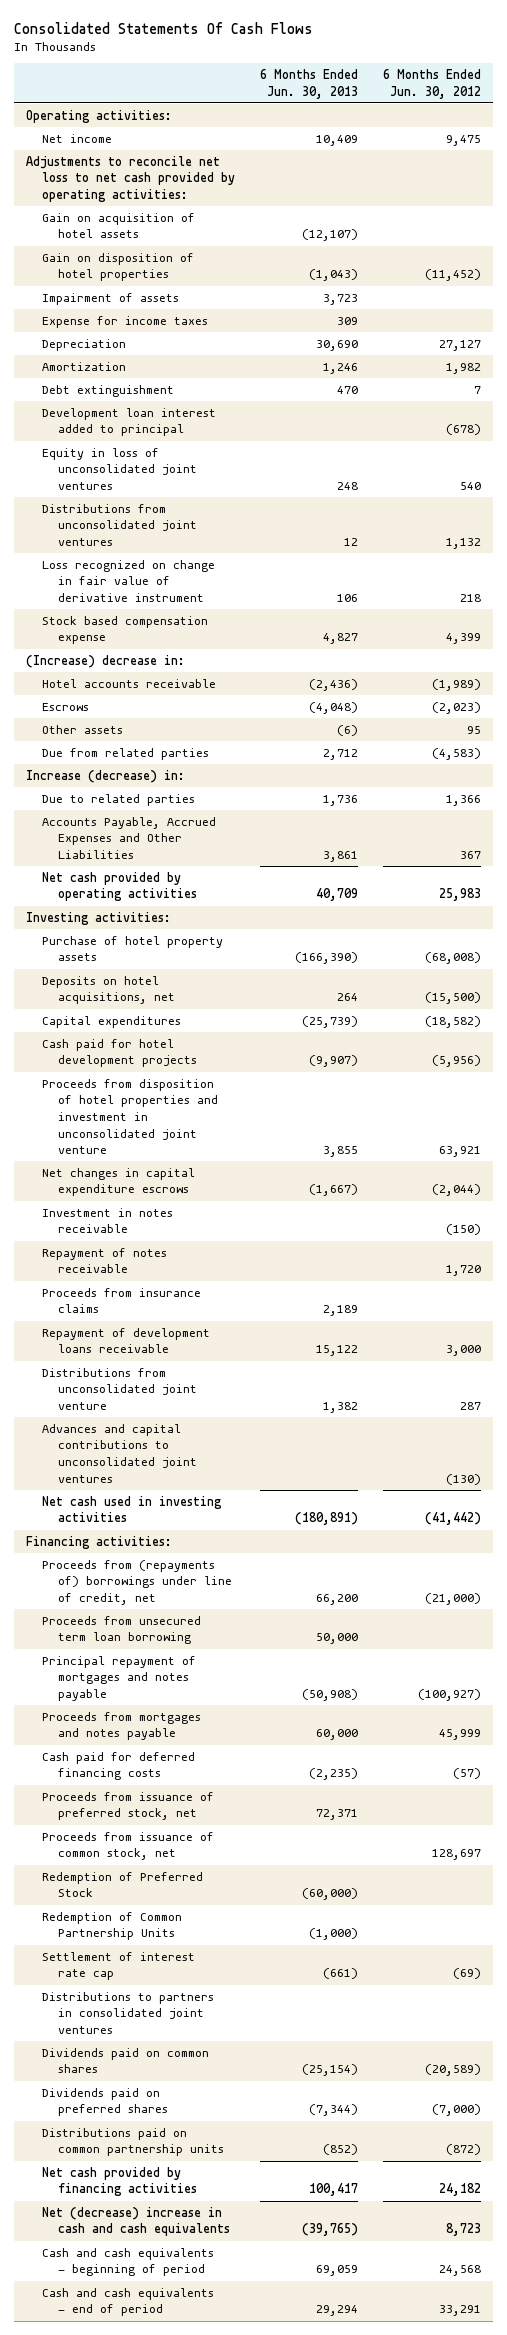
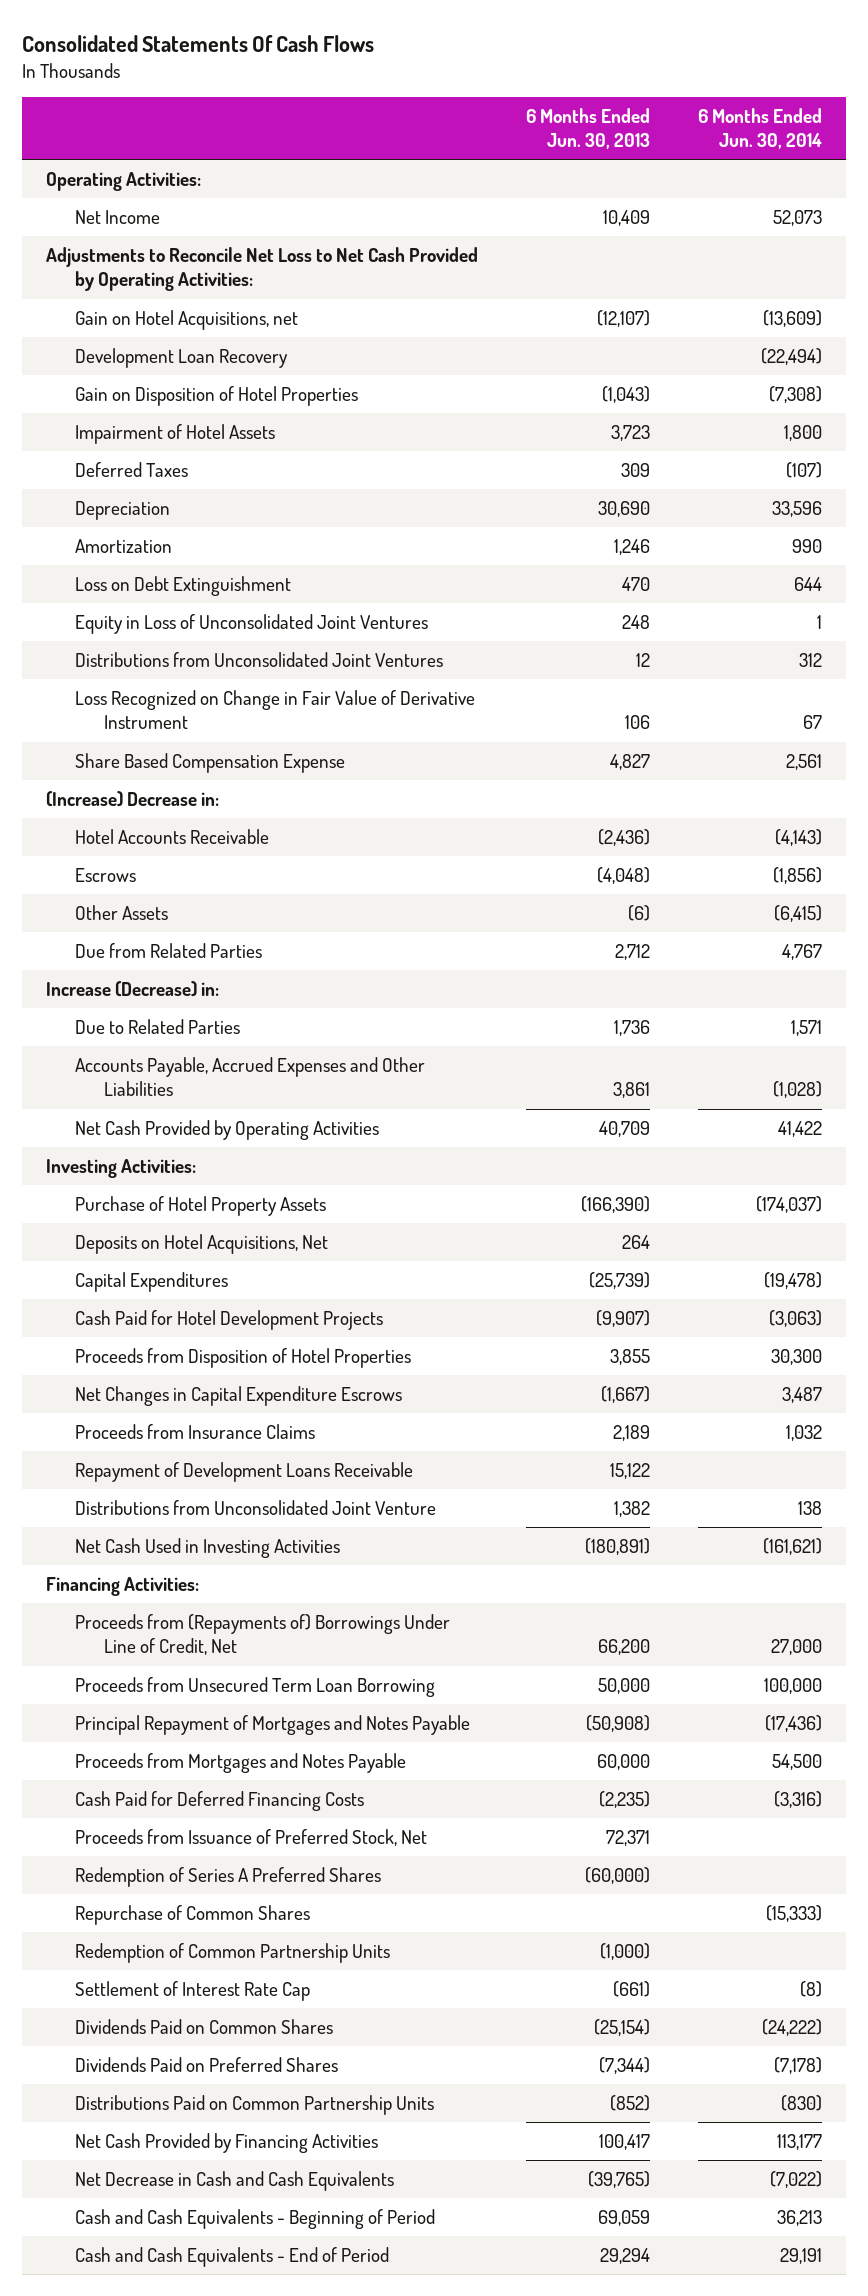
[382,69,481,99] 6 Months Ended Jun. 30, 2012 -> none
none -> [698,107,823,150] 6 Months Ended Jun. 30, 2014
[42,315,209,328] Expense for income taxes -> none
[26,109,173,123] Operating activities: -> [45,172,201,192] Operating Activities:
[42,133,113,143] Net income -> [74,210,160,225] Net Income
[26,155,236,202] Adjustments to reconcile net loss to net cash provided by operating activities: -> [45,247,478,292] Adjustments to Reconcile Net Loss to Net Cash Provided by Operating Activities:
[42,212,196,239] Gain on acquisition of hotel assets -> [74,310,298,331] Gain on Hotel Acquisitions, net
none -> [74,348,288,369] Development Loan Recovery
[42,252,195,282] Gain on disposition of hotel properties -> [74,386,358,407] Gain on Disposition of Hotel Properties
[42,292,180,305] Impairment of assets -> [74,424,275,445] Impairment of Hotel Assets
none -> [74,462,188,478] Deferred Taxes
[42,407,217,437] Development loan interest added to principal -> none
[42,384,175,397] Debt extinguishment -> [74,576,291,597] Loss on Debt Extinguishment
[42,447,198,490] Equity in loss of unconsolidated joint ventures -> [74,614,428,635] Equity in Loss of Unconsolidated Joint Ventures
[42,503,198,546] Distributions from unconsolidated joint ventures -> [74,652,443,668] Distributions from Unconsolidated Joint Ventures
[42,559,216,602] Loss recognized on change in fair value of derivative instrument -> [74,690,475,730] Loss Recognized on Change in Fair Value of Derivative Instrument
[42,615,209,645] Stock based compensation expense -> [74,753,345,774] Share Based Compensation Expense
[26,654,186,668] (Increase) decrease in: -> [45,791,219,808] (Increase) Decrease in:
[42,678,217,688] Hotel accounts receivable -> [74,829,269,845] Hotel Accounts Receivable
[42,724,124,734] Other assets -> [74,905,168,921] Other Assets
[42,747,210,760] Due from related parties -> [74,943,262,959] Due from Related Parties
[26,769,186,783] Increase (decrease) in: -> [45,981,219,998] Increase (Decrease) in:
[42,793,196,806] Due to related parties -> [74,1019,240,1035] Due to Related Parties
[42,1207,174,1234] Investment in notes receivable -> none
[42,1247,168,1274] Repayment of notes receivable -> none
[42,1423,198,1483] Advances and capital contributions to unconsolidated joint ventures -> none
[42,1831,215,1861] Proceeds from issuance of common stock, net -> none
[42,871,198,902] Net cash provided by operating activities -> [74,1120,379,1141] Net Cash Provided by Operating Activities
[26,911,172,925] Investing activities: -> [45,1159,196,1179] Investing Activities:
[42,935,224,962] Purchase of hotel property assets -> [74,1196,326,1217] Purchase of Hotel Property Assets
[42,975,176,1005] Deposits on hotel acquisitions, net -> [74,1234,328,1255] Deposits on Hotel Acquisitions, Net
[42,1015,182,1028] Capital expenditures -> [74,1272,228,1293] Capital Expenditures
[42,1038,198,1068] Cash paid for hotel development projects -> [74,1310,383,1331] Cash Paid for Hotel Development Projects
[42,1078,219,1155] Proceeds from disposition of hotel properties and investment in unconsolidated joint venture -> [74,1348,411,1369] Proceeds from Disposition of Hotel Properties
[42,1167,196,1197] Net changes in capital expenditure escrows -> [74,1386,402,1407] Net Changes in Capital Expenditure Escrows
[42,1287,202,1314] Proceeds from insurance claims -> [74,1424,315,1440] Proceeds from Insurance Claims
[42,1327,211,1354] Repayment of development loans receivable -> [74,1462,413,1483] Repayment of Development Loans Receivable
[42,1367,198,1410] Distributions from unconsolidated joint venture -> [74,1500,436,1516] Distributions from Unconsolidated Joint Venture
[42,1495,223,1523] Net cash used in investing activities -> [74,1538,340,1559] Net Cash Used in Investing Activities
[26,1535,173,1549] Financing activities: -> [45,1577,199,1597] Financing Activities:
[42,1559,233,1605] Proceeds from (repayments of) borrowings under line of credit, net -> [74,1614,450,1656] Proceeds from (Repayments of) Borrowings Under Line of Credit, Net
[42,1615,202,1645] Proceeds from unsecured term loan borrowing -> [74,1677,435,1698] Proceeds from Unsecured Term Loan Borrowing
[42,1655,197,1701] Principal repayment of mortgages and notes payable -> [74,1715,470,1736] Principal Repayment of Mortgages and Notes Payable
[42,1711,202,1741] Proceeds from mortgages and notes payable -> [74,1753,406,1774] Proceeds from Mortgages and Notes Payable
[42,1751,196,1781] Cash paid for deferred financing costs -> [74,1791,364,1812] Cash Paid for Deferred Financing Costs
[42,1791,215,1821] Proceeds from issuance of preferred stock, net -> [74,1829,427,1847] Proceeds from Issuance of Preferred Stock, Net
[42,1871,204,1898] Redemption of Preferred Stock -> [74,1867,381,1888] Redemption of Series A Preferred Shares
none -> [74,1905,310,1926] Repurchase of Common Shares
[42,1991,215,2034] Distributions to partners in consolidated joint ventures -> none
[42,1951,196,1981] Settlement of interest rate cap -> [74,1981,310,2002] Settlement of Interest Rate Cap
[42,2047,210,2074] Dividends paid on common shares -> [74,2019,333,2035] Dividends Paid on Common Shares
[42,2087,169,2117] Dividends paid on preferred shares -> [74,2057,338,2073] Dividends Paid on Preferred Shares
[42,2127,225,2157] Distributions paid on common partnership units -> [74,2095,434,2116] Distributions Paid on Common Partnership Units
[42,2166,198,2197] Net cash provided by financing activities -> [74,2133,378,2154] Net Cash Provided by Financing Activities
[42,2206,231,2237] Net (decrease) increase in cash and cash equivalents -> [74,2171,394,2192] Net Decrease in Cash and Cash Equivalents
[42,2247,215,2277] Cash and cash equivalents - beginning of period -> [74,2209,435,2230] Cash and Cash Equivalents - Beginning of Period
[42,2287,215,2317] Cash and cash equivalents - end of period -> [74,2247,389,2268] Cash and Cash Equivalents - End of Period

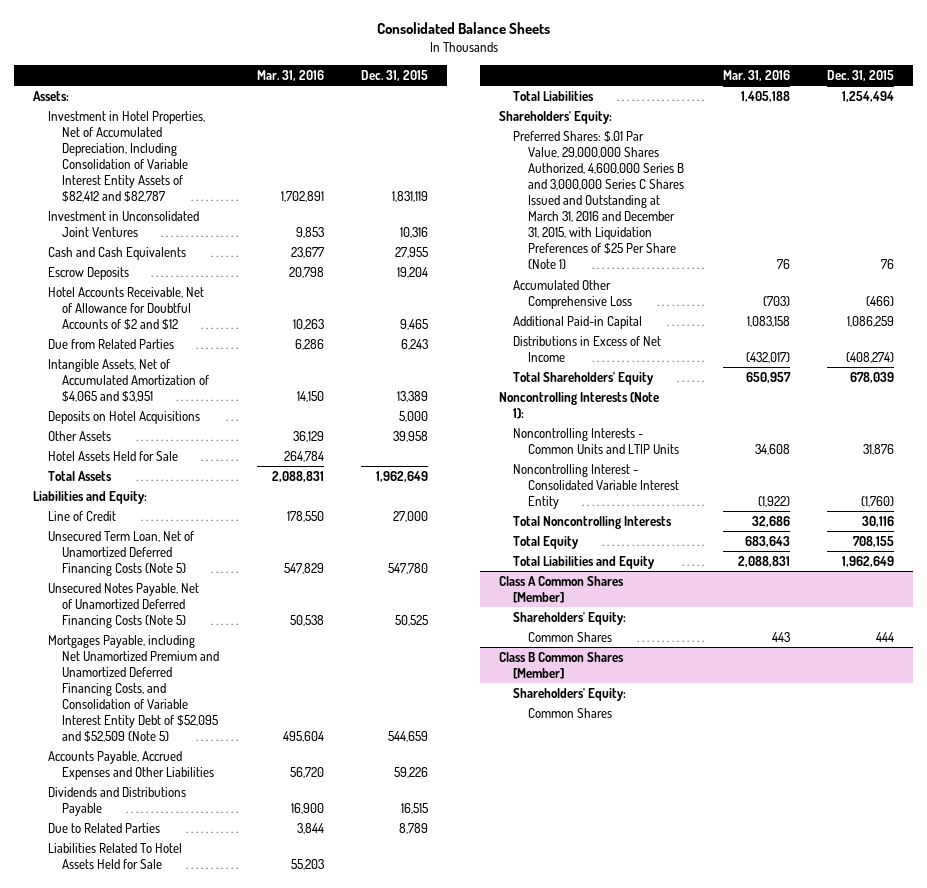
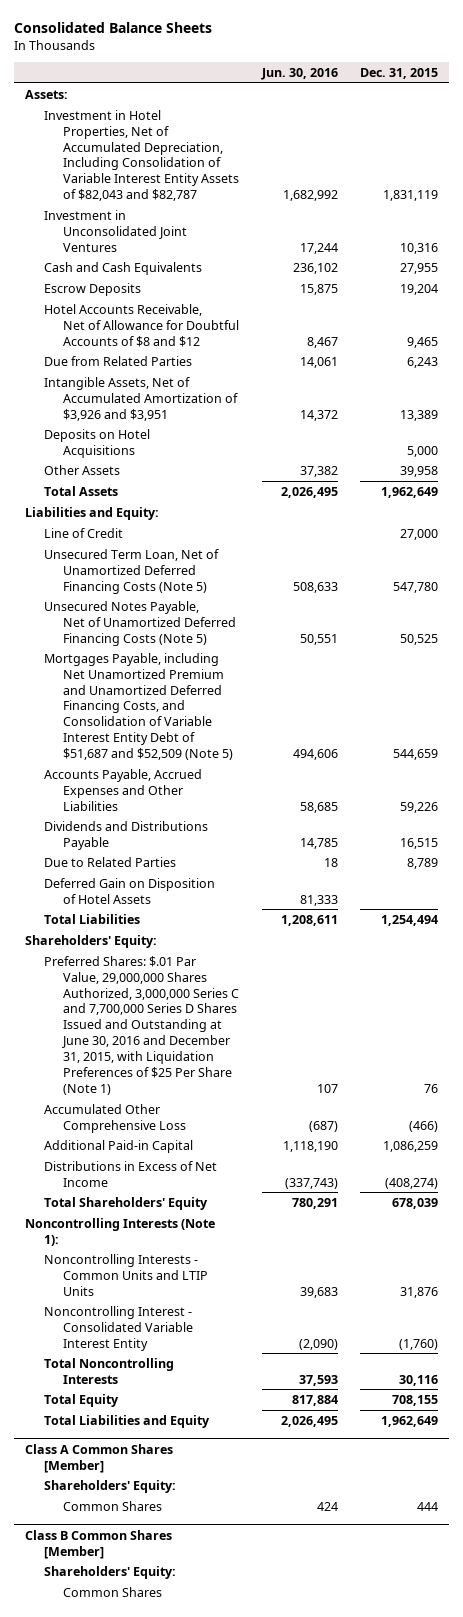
[256,69,324,81] Mar. 31, 2016 -> none
none -> [260,67,338,80] Jun. 30, 2016
[47,110,205,203] Investment in Hotel Properties, Net of Accumulated Depreciation, Including Consolidation of Variable Interest Entity Assets of $82,412 and $82,787 -> [44,109,240,202] Investment in Hotel Properties, Net of Accumulated Depreciation, Including Consolidation of Variable Interest Entity Assets of $82,043 and $82,787
[47,286,204,330] Hotel Accounts Receivable, Net of Allowance for Doubtful Accounts of $2 and $12 -> [44,303,240,347] Hotel Accounts Receivable, Net of Allowance for Doubtful Accounts of $8 and $12
[47,358,210,402] Intangible Assets, Net of Accumulated Amortization of $4,065 and $3,951 -> [44,376,239,421] Intangible Assets, Net of Accumulated Amortization of $3,926 and $3,951
[47,450,178,461] Hotel Assets Held for Sale -> none
[47,634,220,743] Mortgages Payable, including Net Unamortized Premium and Unamortized Deferred Financing Costs, and Consolidation of Variable Interest Entity Debt of $52,095 and $52,509 (Note 5) -> [44,652,234,761] Mortgages Payable, including Net Unamortized Premium and Unamortized Deferred Financing Costs, and Consolidation of Variable Interest Entity Debt of $51,687 and $52,509 (Note 5)
[47,842,182,869] Liabilities Related To Hotel Assets Held for Sale -> [44,877,216,904] Deferred Gain on Disposition of Hotel Assets
[513,130,685,270] Preferred Shares: $.01 Par Value, 29,000,000 Shares Authorized, 4,600,000 Series B and 3,000,000 Series C Shares Issued and Outstanding at March 31, 2016 and December 31, 2015, with Liquidation Preferences of $25 Per Share (Note 1) -> [44,955,240,1095] Preferred Shares: $.01 Par Value, 29,000,000 Shares Authorized, 3,000,000 Series C and 7,700,000 Series D Shares Issued and Outstanding at June 30, 2016 and December 31, 2015, with Liquidation Preferences of $25 Per Share (Note 1)

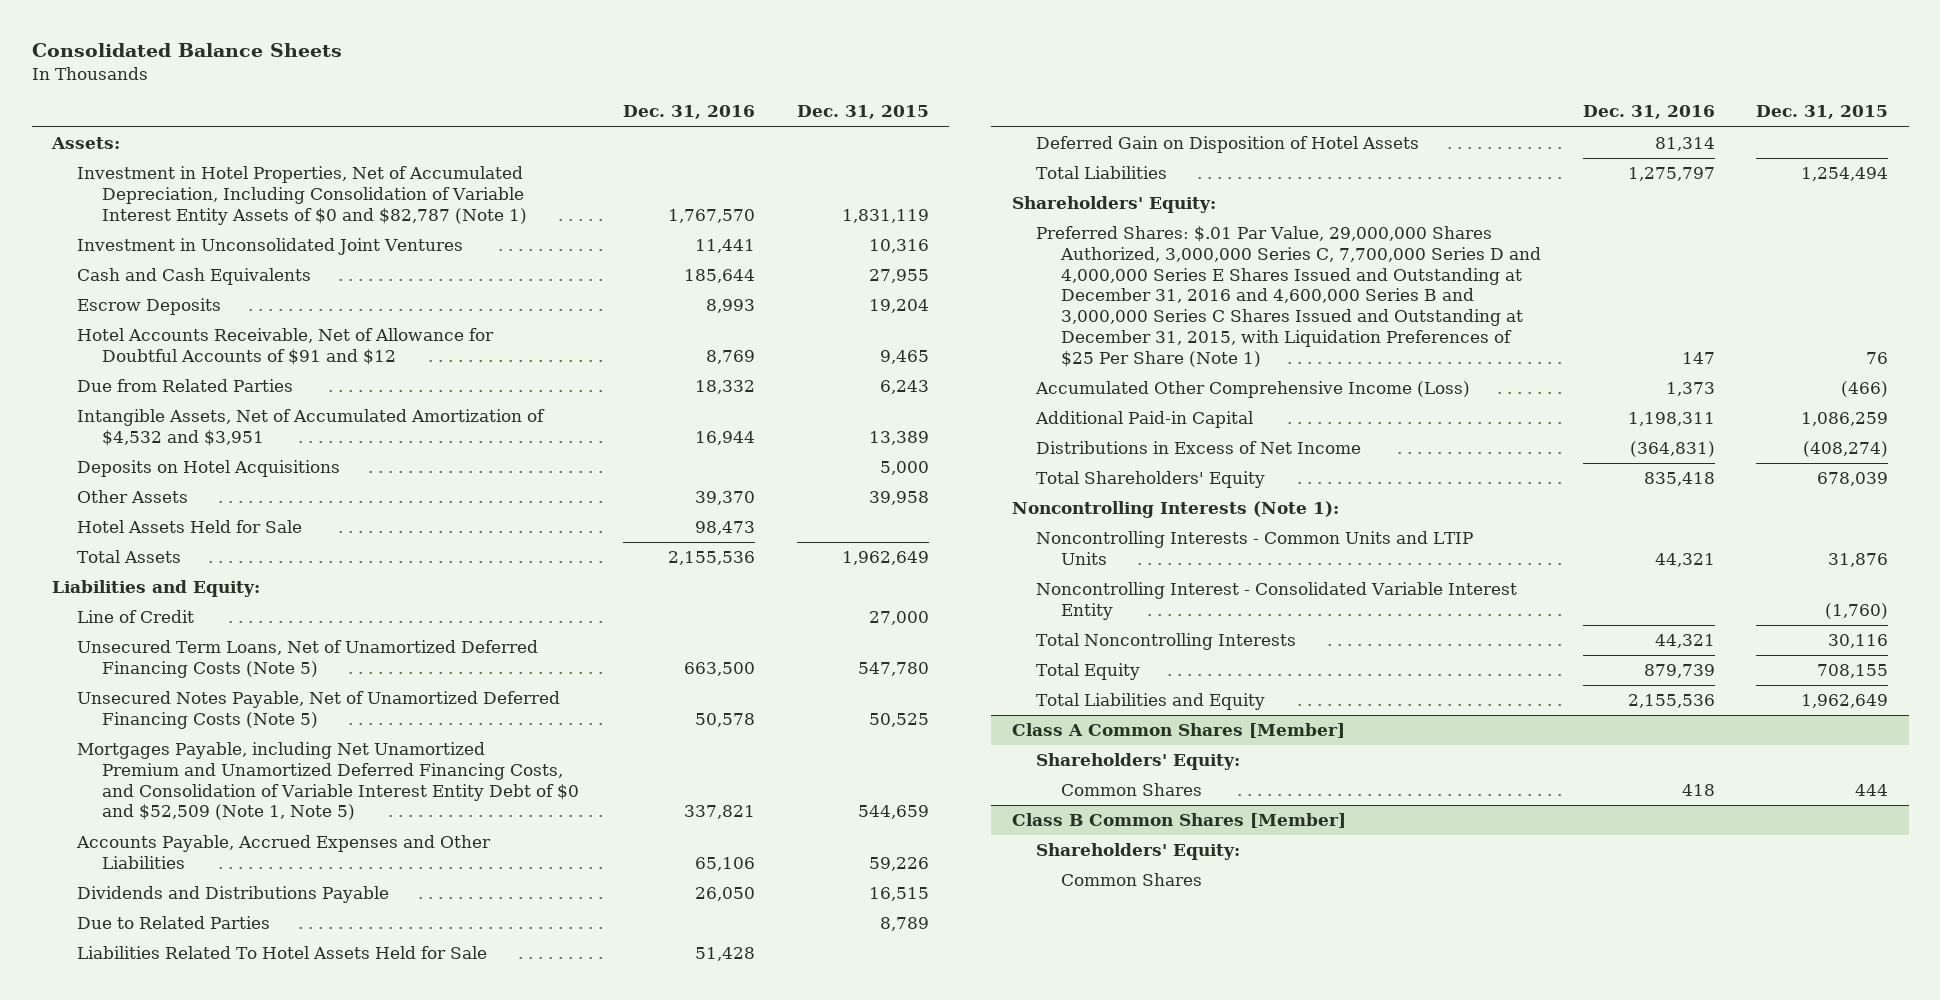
[260,67,338,80] Jun. 30, 2016 -> none
none -> [623,105,756,120] Dec. 31, 2016
[44,109,240,202] Investment in Hotel Properties, Net of Accumulated Depreciation, Including Consolidation of Variable Interest Entity Assets of $82,043 and $82,787 -> [77,166,528,225] Investment in Hotel Properties, Net of Accumulated Depreciation, Including Consolidation of Variable Interest Entity Assets of $0 and $82,787 (Note 1)
[44,303,240,347] Hotel Accounts Receivable, Net of Allowance for Doubtful Accounts of $8 and $12 -> [77,328,495,365] Hotel Accounts Receivable, Net of Allowance for Doubtful Accounts of $91 and $12
[44,376,239,421] Intangible Assets, Net of Accumulated Amortization of $3,926 and $3,951 -> [77,409,546,446] Intangible Assets, Net of Accumulated Amortization of $4,532 and $3,951
none -> [77,520,303,534] Hotel Assets Held for Sale
[44,548,220,594] Unsecured Term Loan, Net of Unamortized Deferred Financing Costs (Note 5) -> [77,640,539,678] Unsecured Term Loans, Net of Unamortized Deferred Financing Costs (Note 5)
[44,652,234,761] Mortgages Payable, including Net Unamortized Premium and Unamortized Deferred Financing Costs, and Consolidation of Variable Interest Entity Debt of $51,687 and $52,509 (Note 5) -> [77,742,580,821] Mortgages Payable, including Net Unamortized Premium and Unamortized Deferred Financing Costs, and Consolidation of Variable Interest Entity Debt of $0 and $52,509 (Note 1, Note 5)
none -> [77,946,488,960] Liabilities Related To Hotel Assets Held for Sale
[44,955,240,1095] Preferred Shares: $.01 Par Value, 29,000,000 Shares Authorized, 3,000,000 Series C and 7,700,000 Series D Shares Issued and Outstanding at June 30, 2016 and December 31, 2015, with Liquidation Preferences of $25 Per Share (Note 1) -> [1036,226,1542,367] Preferred Shares: $.01 Par Value, 29,000,000 Shares Authorized, 3,000,000 Series C, 7,700,000 Series D and 4,000,000 Series E Shares Issued and Outstanding at December 31, 2016 and 4,600,000 Series B and 3,000,000 Series C Shares Issued and Outstanding at December 31, 2015, with Liquidation Preferences of $25 Per Share (Note 1)
[44,1103,187,1133] Accumulated Other Comprehensive Loss -> [1035,381,1471,399] Accumulated Other Comprehensive Income (Loss)

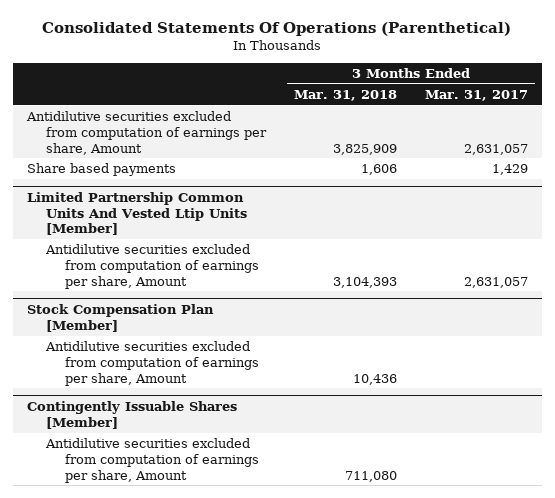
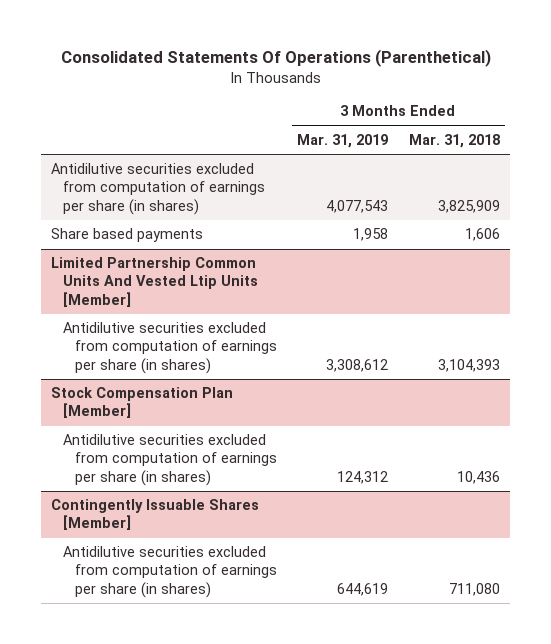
[424,89,528,101] Mar. 31, 2017 -> none
none -> [297,133,389,148] Mar. 31, 2019
[26,111,268,155] Antidilutive securities excluded from computation of earnings per share, Amount -> [51,163,266,215] Antidilutive securities excluded from computation of earnings per share (in shares)
[45,244,259,289] Antidilutive securities excluded from computation of earnings per share, Amount -> [63,322,277,374] Antidilutive securities excluded from computation of earnings per share (in shares)
[45,341,259,386] Antidilutive securities excluded from computation of earnings per share, Amount -> [63,434,277,486] Antidilutive securities excluded from computation of earnings per share (in shares)
[45,438,259,483] Antidilutive securities excluded from computation of earnings per share, Amount -> [63,546,277,598] Antidilutive securities excluded from computation of earnings per share (in shares)

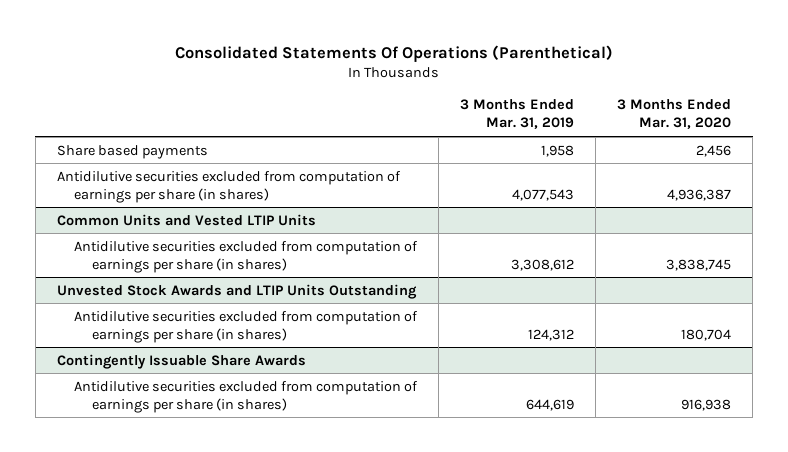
[408,133,500,148] Mar. 31, 2018 -> none
none -> [617,99,732,130] 3 Months Ended Mar. 31, 2020
[51,163,266,215] Antidilutive securities excluded from computation of earnings per share (in shares) -> [56,170,401,203] Antidilutive securities excluded from computation of earnings per share (in shares)
[51,257,259,307] Limited Partnership Common Units And Vested Ltip Units [Member] -> [56,213,316,226] Common Units and Vested LTIP Units
[51,387,234,419] Stock Compensation Plan [Member] -> [56,283,417,299] Unvested Stock Awards and LTIP Units Outstanding
[51,499,260,531] Contingently Issuable Shares [Member] -> [56,353,306,369] Contingently Issuable Share Awards

